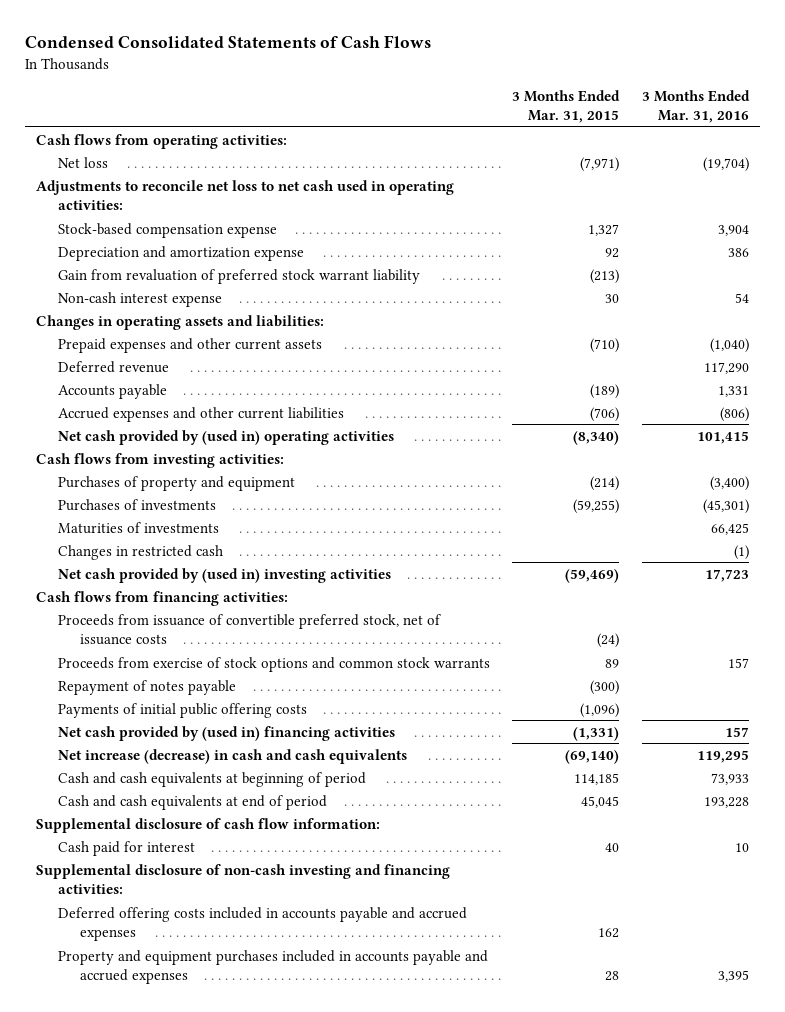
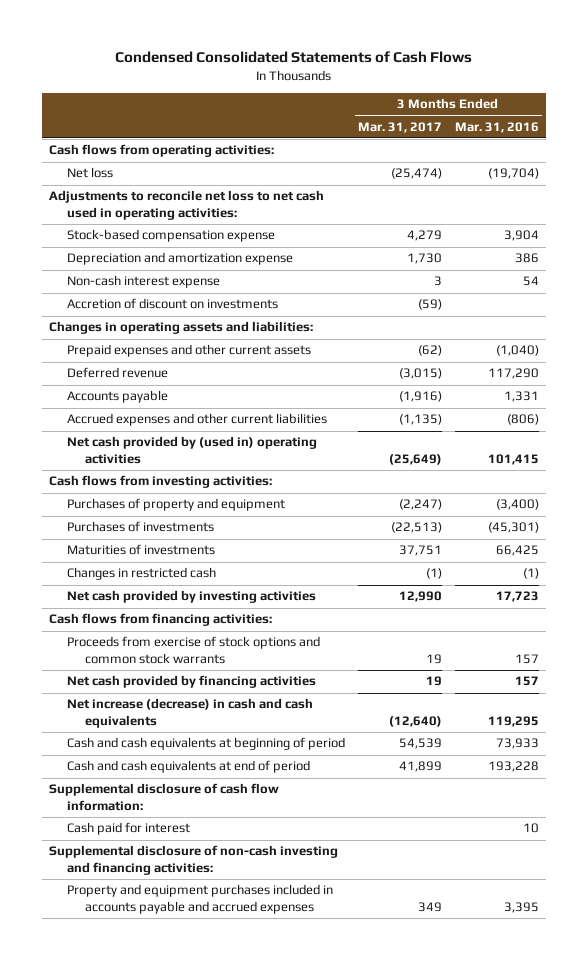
[512,89,621,123] 3 Months Ended Mar. 31, 2015 -> none
none -> [357,121,442,133] Mar. 31, 2017
[57,268,420,284] Gain from revaluation of preferred stock warrant liability -> none
none -> [66,298,278,310] Accretion of discount on investments
[57,567,391,583] Net cash provided by (used in) investing activities -> [66,590,316,604] Net cash provided by investing activities
[57,613,441,645] Proceeds from issuance of convertible preferred stock, net of issuance costs -> none
[57,679,236,695] Repayment of notes payable -> none
[57,702,307,718] Payments of initial public offering costs -> none
[57,725,395,741] Net cash provided by (used in) financing activities -> [66,675,316,689] Net cash provided by financing activities
[57,906,467,941] Deferred offering costs included in accounts payable and accrued expenses -> none

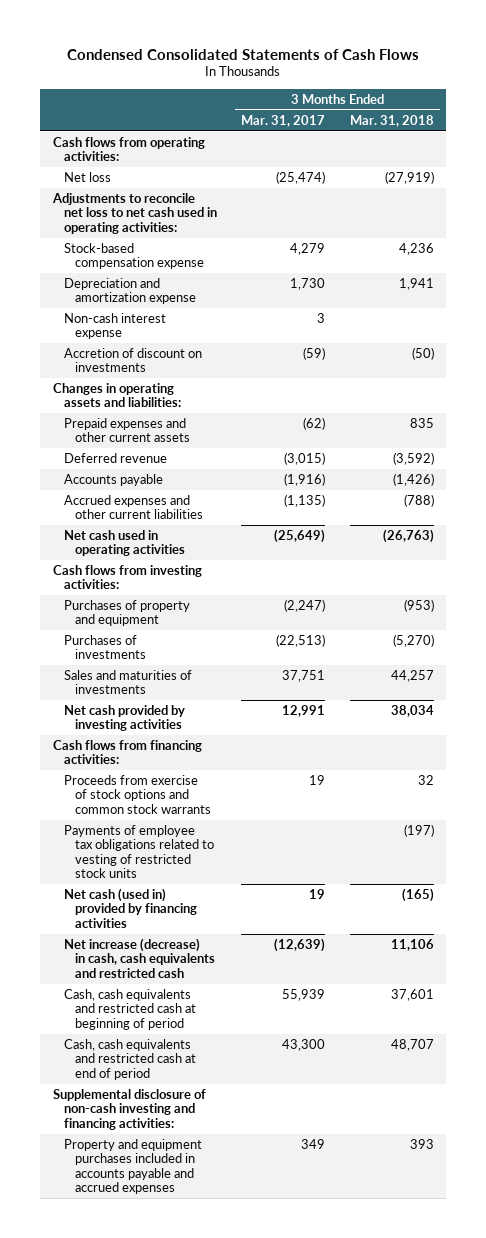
[455,121,540,133] Mar. 31, 2016 -> none
none -> [349,114,434,127] Mar. 31, 2018
[66,436,317,464] Net cash provided by (used in) operating activities -> [63,529,186,557] Net cash used in operating activities
[66,567,216,581] Changes in restricted cash -> none
[66,544,215,556] Maturities of investments -> [63,669,192,695] Sales and maturities of investments
[398,591,442,603] 12,990 -> [282,704,326,717] 12,991
[48,783,279,811] Supplemental disclosure of cash flow information: -> none
[66,822,190,836] Cash paid for interest -> none
none -> [63,824,215,879] Payments of employee tax obligations related to vesting of restricted stock units
[66,675,316,689] Net cash provided by financing activities -> [63,887,198,928] Net cash (used in) provided by financing activities
[66,698,313,728] Net increase (decrease) in cash and cash equivalents -> [63,937,216,978] Net increase (decrease) in cash, cash equivalents and restricted cash
[388,715,442,727] (12,640) -> [274,937,326,952] (12,639)
[66,737,345,751] Cash and cash equivalents at beginning of period -> [63,988,197,1030] Cash, cash equivalents and restricted cash at beginning of period
[398,738,442,750] 54,539 -> [282,988,326,1001] 55,939
[66,760,310,774] Cash and cash equivalents at end of period -> [63,1038,197,1080] Cash, cash equivalents and restricted cash at end of period
[398,761,442,773] 41,899 -> [282,1038,326,1051] 43,300

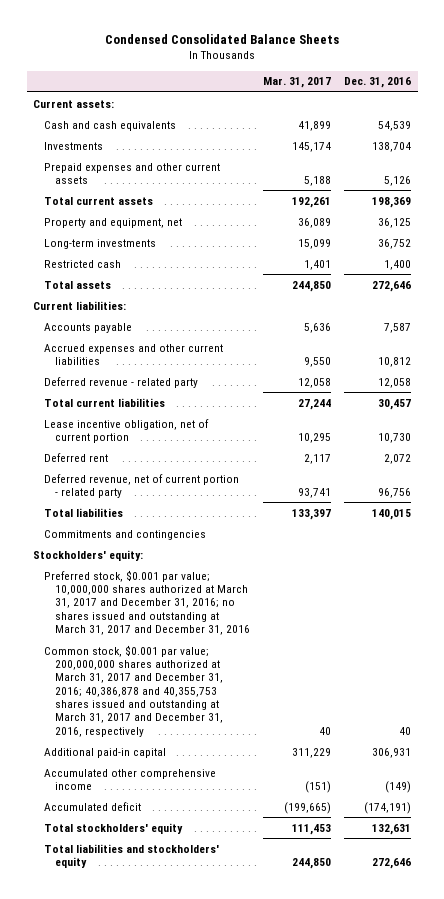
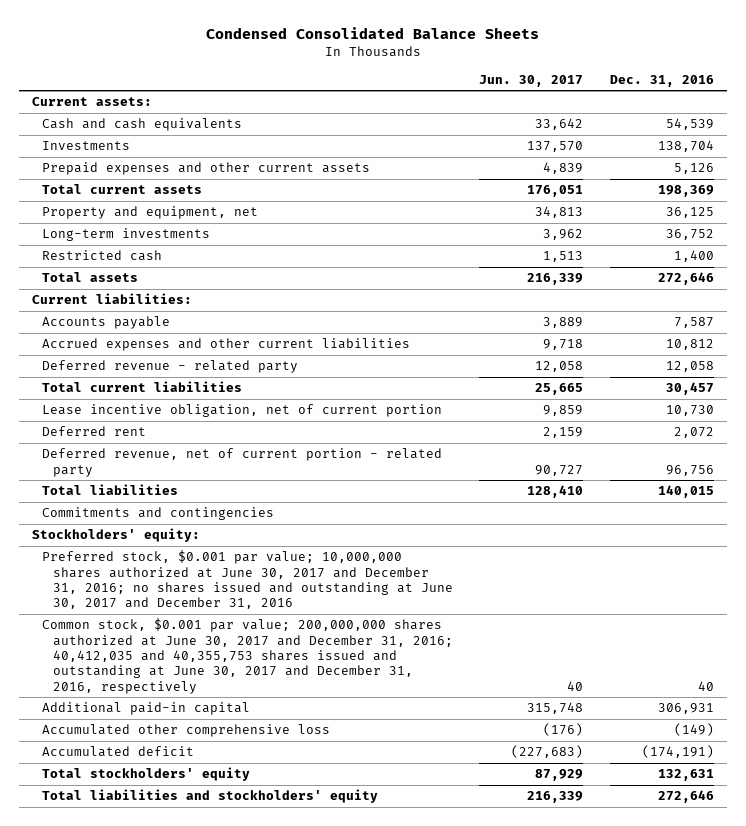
[263,77,332,89] Mar. 31, 2017 -> none
none -> [479,74,584,87] Jun. 30, 2017
[44,569,251,636] Preferred stock, $0.001 par value; 10,000,000 shares authorized at March 31, 2017 and December 31, 2016; no shares issued and outstanding at March 31, 2017 and December 31, 2016 -> [42,550,453,610] Preferred stock, $0.001 par value; 10,000,000 shares authorized at June 30, 2017 and December 31, 2016; no shares issued and outstanding at June 30, 2017 and December 31, 2016
[44,644,224,737] Common stock, $0.001 par value; 200,000,000 shares authorized at March 31, 2017 and December 31, 2016; 40,386,878 and 40,355,753 shares issued and outstanding at March 31, 2017 and December 31, 2016, respectively -> [42,618,453,694] Common stock, $0.001 par value; 200,000,000 shares authorized at June 30, 2017 and December 31, 2016; 40,412,035 and 40,355,753 shares issued and outstanding at June 30, 2017 and December 31, 2016, respectively
[44,768,217,790] Accumulated other comprehensive income -> [42,724,331,738] Accumulated other comprehensive loss

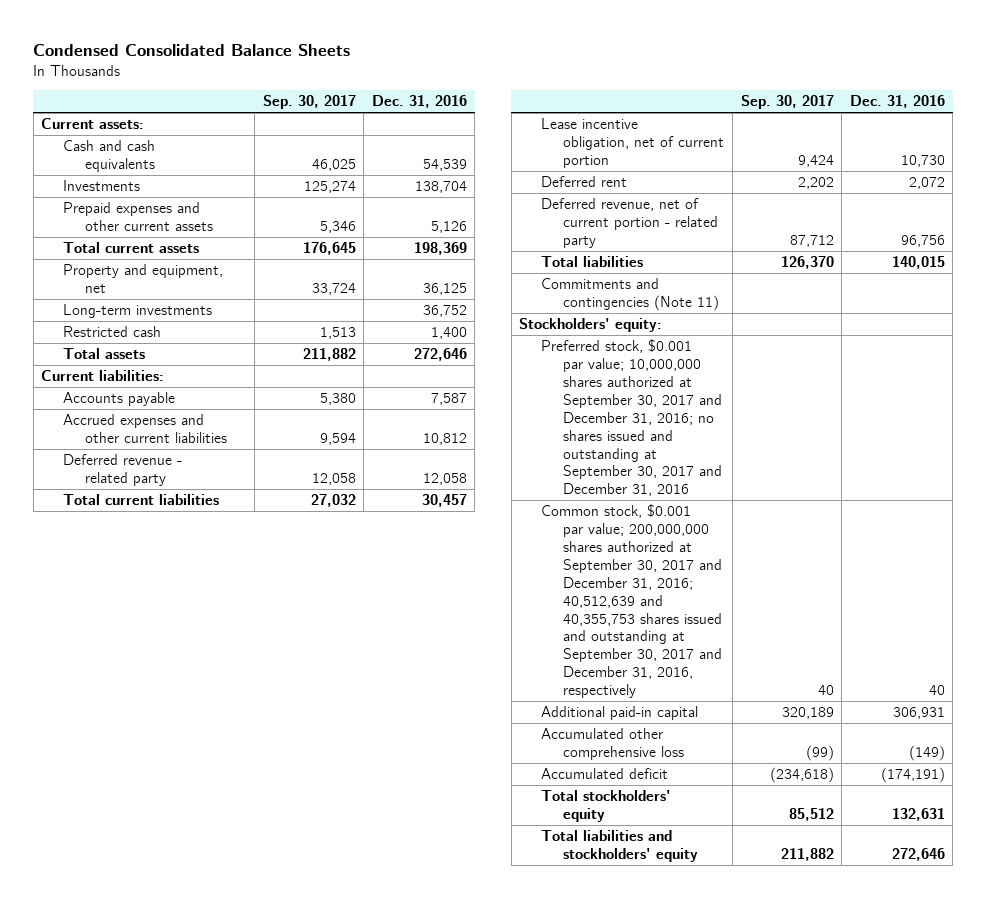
[479,74,584,87] Jun. 30, 2017 -> none
none -> [262,95,356,110] Sep. 30, 2017
[42,507,275,521] Commitments and contingencies -> [541,278,720,312] Commitments and contingencies (Note 11)
[42,550,453,610] Preferred stock, $0.001 par value; 10,000,000 shares authorized at June 30, 2017 and December 31, 2016; no shares issued and outstanding at June 30, 2017 and December 31, 2016 -> [541,339,723,497] Preferred stock, $0.001 par value; 10,000,000 shares authorized at September 30, 2017 and December 31, 2016; no shares issued and outstanding at September 30, 2017 and December 31, 2016
[42,618,453,694] Common stock, $0.001 par value; 200,000,000 shares authorized at June 30, 2017 and December 31, 2016; 40,412,035 and 40,355,753 shares issued and outstanding at June 30, 2017 and December 31, 2016, respectively -> [541,504,723,699] Common stock, $0.001 par value; 200,000,000 shares authorized at September 30, 2017 and December 31, 2016; 40,512,639 and 40,355,753 shares issued and outstanding at September 30, 2017 and December 31, 2016, respectively

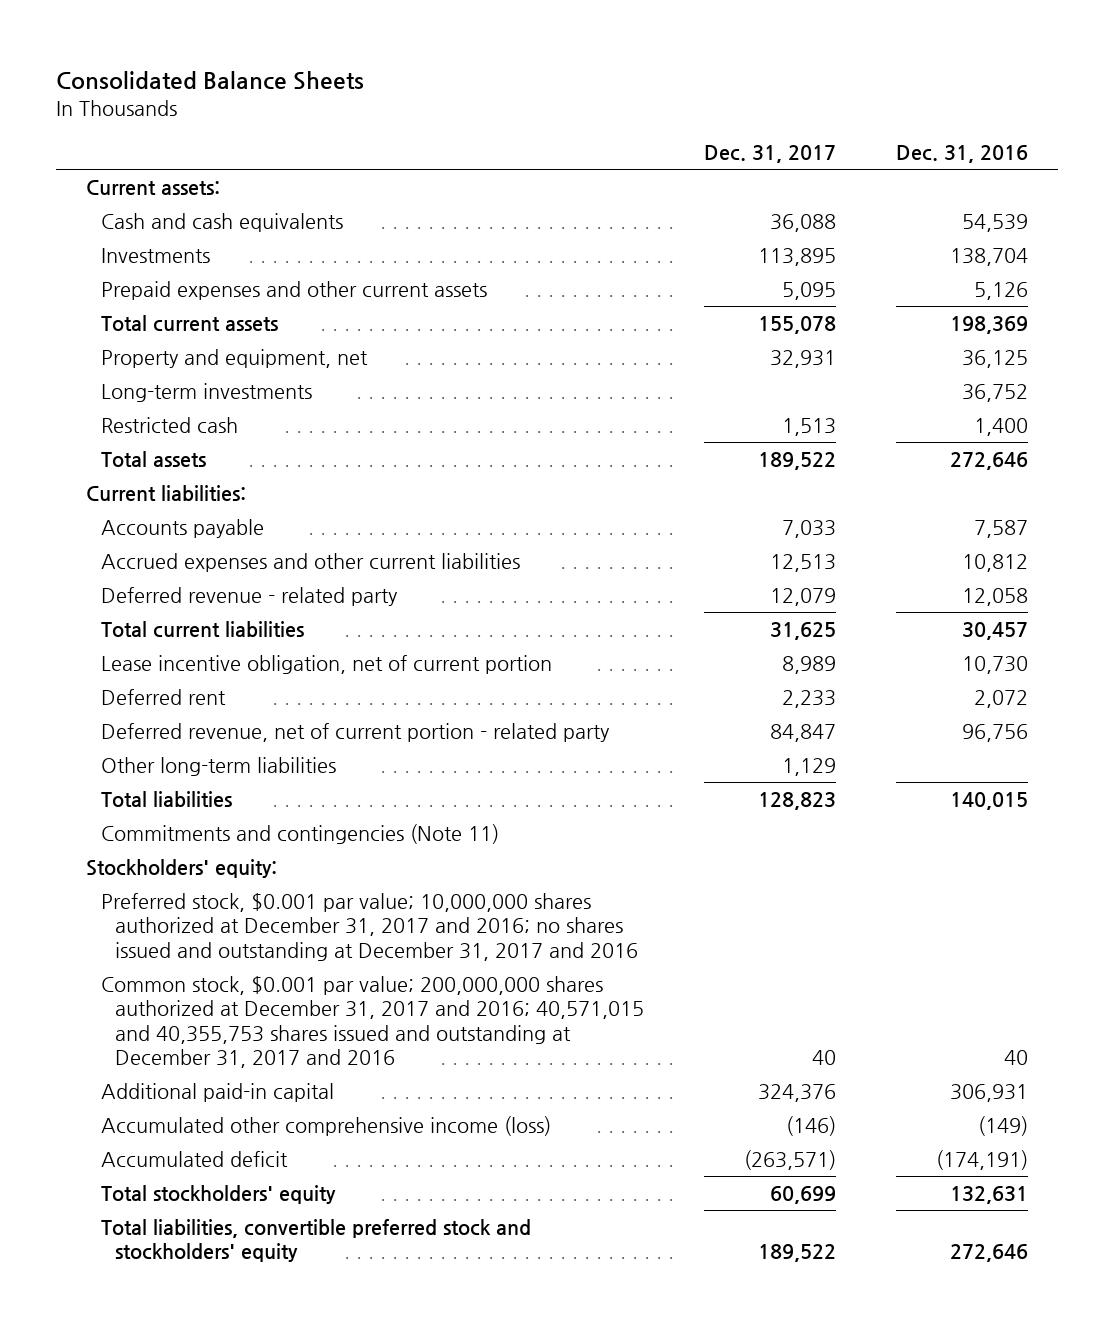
[33,44,351,57] Condensed Consolidated Balance Sheets -> [56,70,365,90] Consolidated Balance Sheets
[262,95,356,110] Sep. 30, 2017 -> none
none -> [703,145,836,164] Dec. 31, 2017
none -> [100,757,336,777] Other long-term liabilities
[541,339,723,497] Preferred stock, $0.001 par value; 10,000,000 shares authorized at September 30, 2017 and December 31, 2016; no shares issued and outstanding at September 30, 2017 and December 31, 2016 -> [100,893,638,961] Preferred stock, $0.001 par value; 10,000,000 shares authorized at December 31, 2017 and 2016; no shares issued and outstanding at December 31, 2017 and 2016
[541,504,723,699] Common stock, $0.001 par value; 200,000,000 shares authorized at September 30, 2017 and December 31, 2016; 40,512,639 and 40,355,753 shares issued and outstanding at September 30, 2017 and December 31, 2016, respectively -> [100,976,644,1068] Common stock, $0.001 par value; 200,000,000 shares authorized at December 31, 2017 and 2016; 40,571,015 and 40,355,753 shares issued and outstanding at December 31, 2017 and 2016
[541,728,685,761] Accumulated other comprehensive loss -> [100,1116,551,1137] Accumulated other comprehensive income (loss)
[541,830,699,863] Total liabilities and stockholders' equity -> [100,1219,531,1263] Total liabilities, convertible preferred stock and stockholders' equity

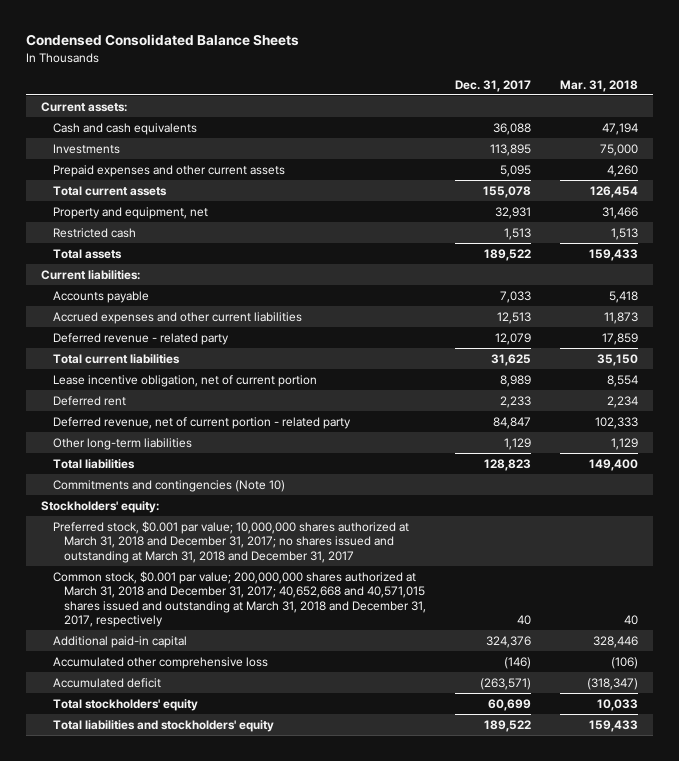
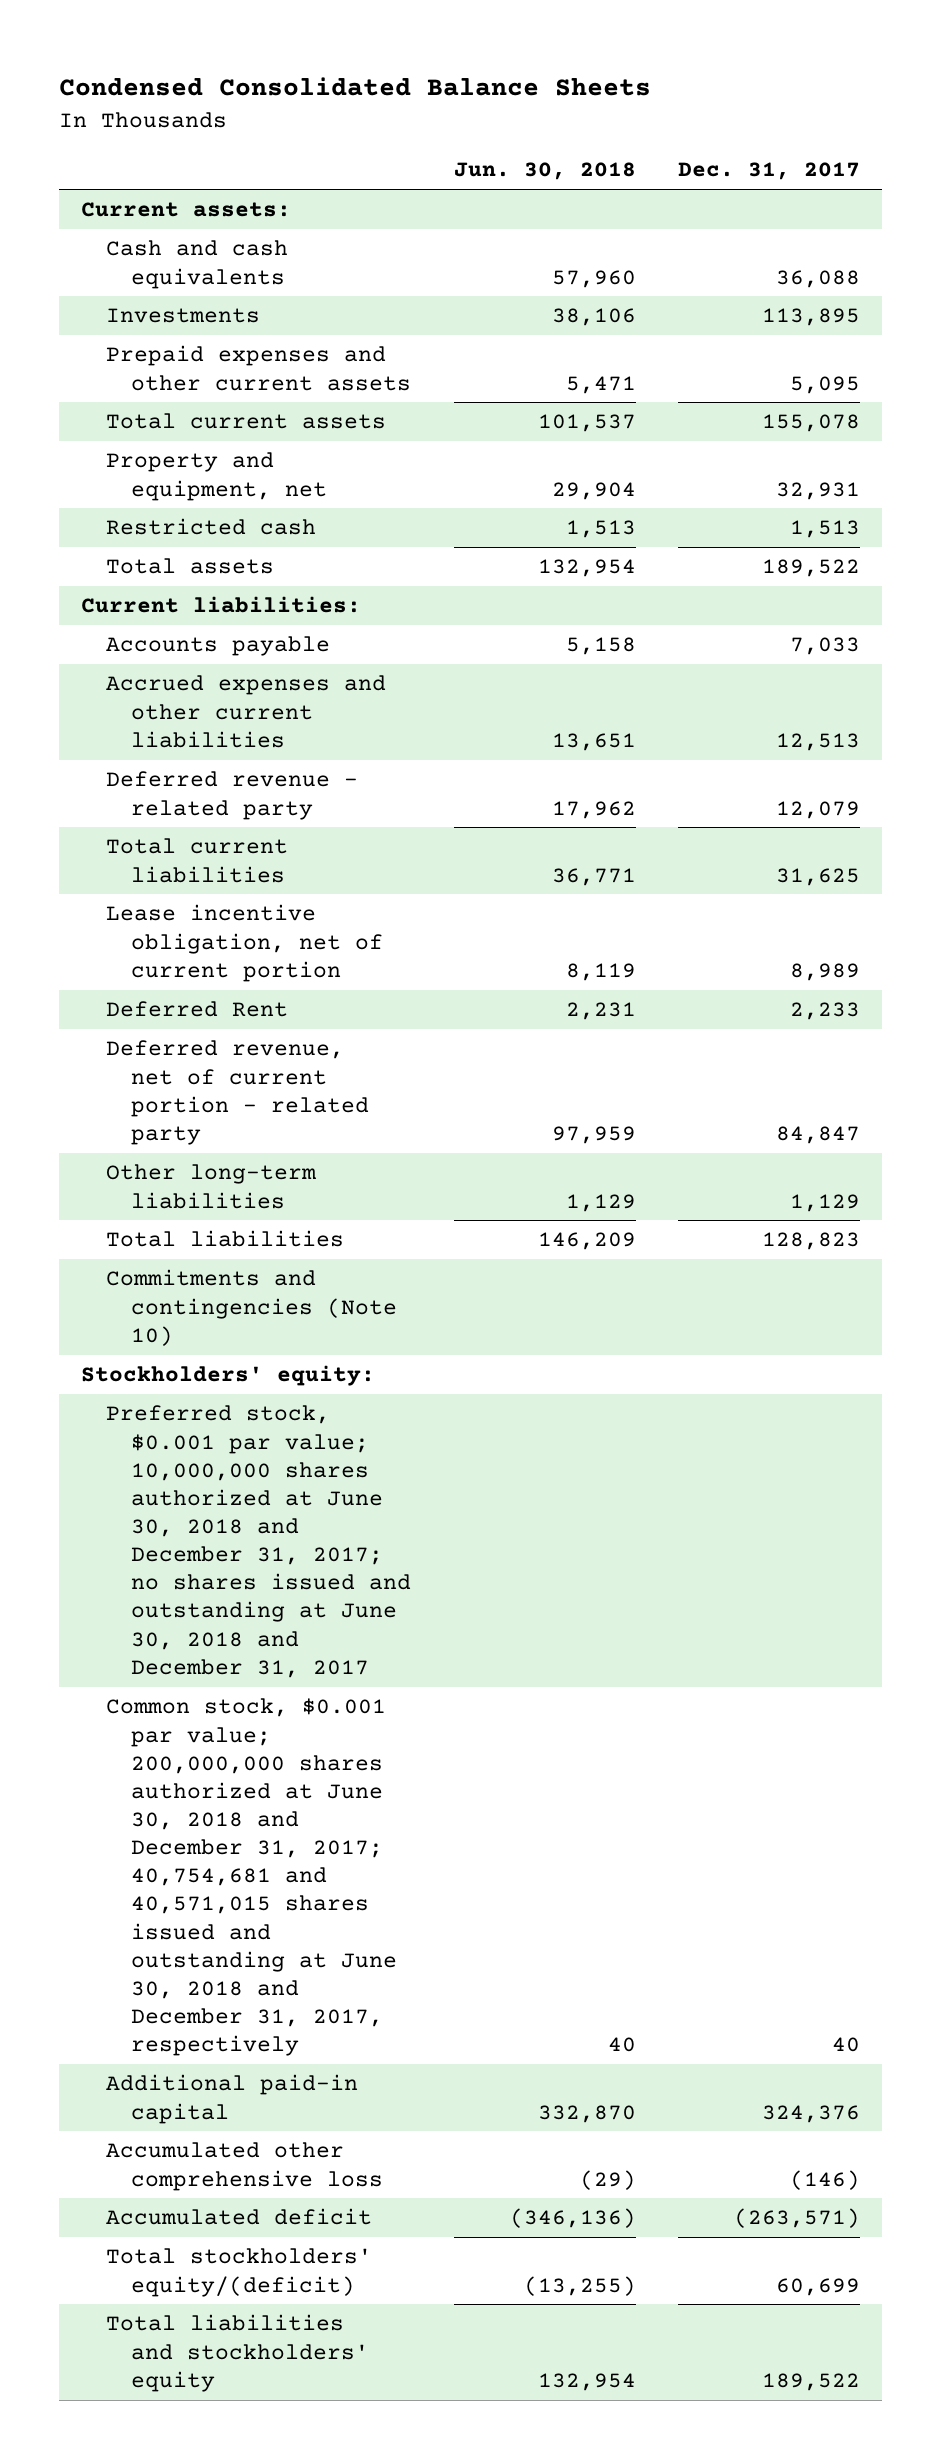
[560,79,639,92] Mar. 31, 2018 -> none
none -> [453,162,636,181] Jun. 30, 2018
[52,395,126,406] Deferred rent -> [105,1001,288,1018] Deferred Rent
[52,520,409,563] Preferred stock, $0.001 par value; 10,000,000 shares authorized at March 31, 2018 and December 31, 2017; no shares issued and outstanding at March 31, 2018 and December 31, 2017 -> [105,1405,412,1678] Preferred stock, $0.001 par value; 10,000,000 shares authorized at June 30, 2018 and December 31, 2017; no shares issued and outstanding at June 30, 2018 and December 31, 2017
[52,570,427,627] Common stock, $0.001 par value; 200,000,000 shares authorized at March 31, 2018 and December 31, 2017; 40,652,668 and 40,571,015 shares issued and outstanding at March 31, 2018 and December 31, 2017, respectively -> [105,1698,398,2057] Common stock, $0.001 par value; 200,000,000 shares authorized at June 30, 2018 and December 31, 2017; 40,754,681 and 40,571,015 shares issued and outstanding at June 30, 2018 and December 31, 2017, respectively
[52,698,198,711] Total stockholders' equity -> [105,2248,372,2297] Total stockholders' equity/(deficit)

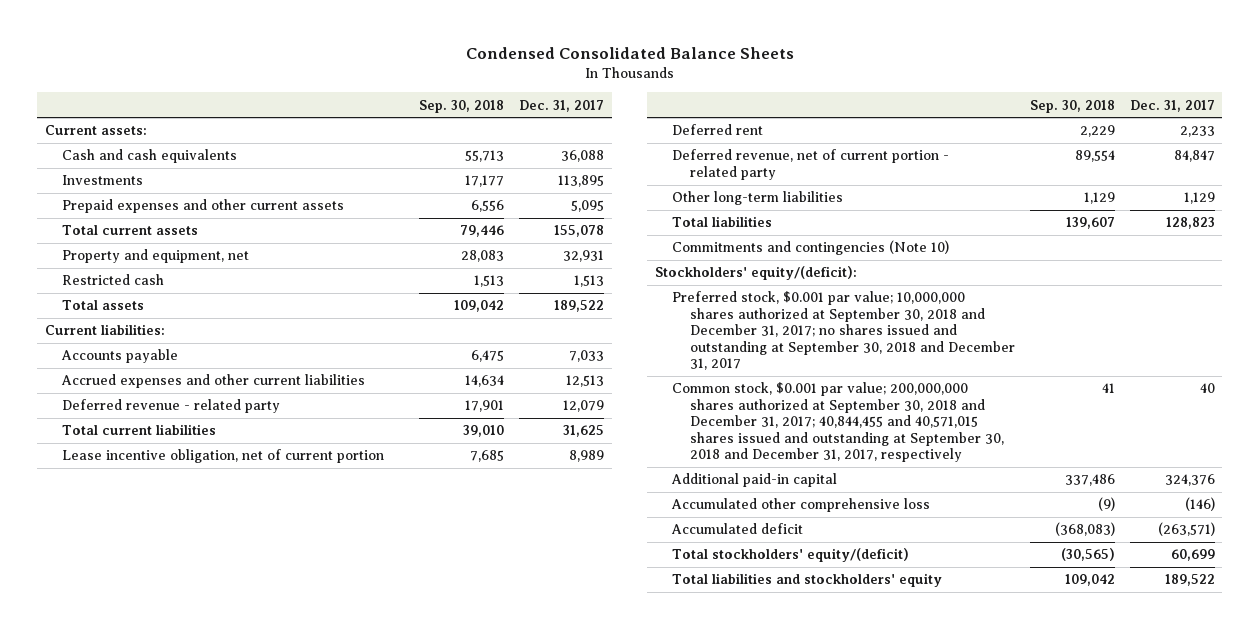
[453,162,636,181] Jun. 30, 2018 -> none
none -> [419,99,505,113] Sep. 30, 2018
[105,1001,288,1018] Deferred Rent -> [672,124,764,136] Deferred rent
[80,1365,375,1387] Stockholders' equity: -> [654,266,857,281] Stockholders' equity/(deficit):
[105,1405,412,1678] Preferred stock, $0.001 par value; 10,000,000 shares authorized at June 30, 2018 and December 31, 2017; no shares issued and outstanding at June 30, 2018 and December 31, 2017 -> [672,291,1015,371] Preferred stock, $0.001 par value; 10,000,000 shares authorized at September 30, 2018 and December 31, 2017; no shares issued and outstanding at September 30, 2018 and December 31, 2017
[105,1698,398,2057] Common stock, $0.001 par value; 200,000,000 shares authorized at June 30, 2018 and December 31, 2017; 40,754,681 and 40,571,015 shares issued and outstanding at June 30, 2018 and December 31, 2017, respectively -> [672,382,1004,463] Common stock, $0.001 par value; 200,000,000 shares authorized at September 30, 2018 and December 31, 2017; 40,844,455 and 40,571,015 shares issued and outstanding at September 30, 2018 and December 31, 2017, respectively

